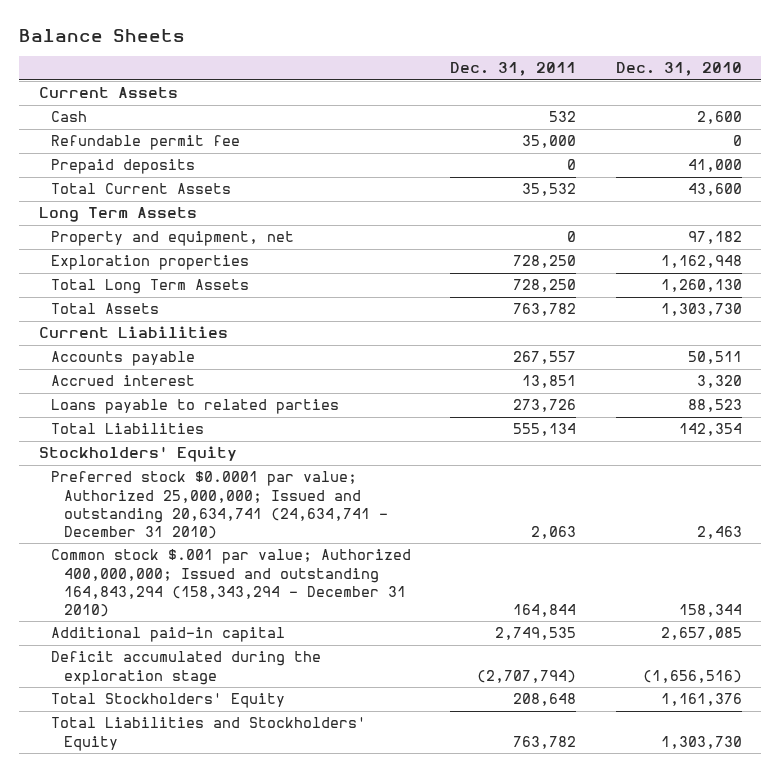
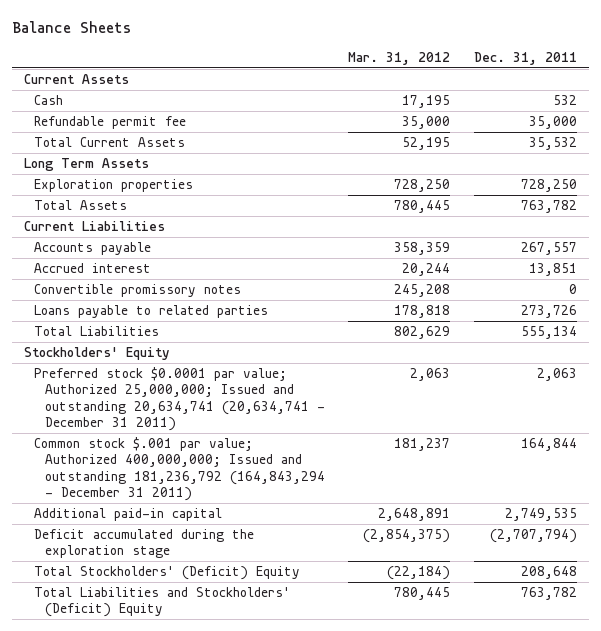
[615,62,742,77] Dec. 31, 2010 -> none
none -> [348,51,451,65] Mar. 31, 2012
[51,159,196,175] Prepaid deposits -> none
[51,231,295,247] Property and equipment, net -> none
[51,279,250,295] Total Long Term Assets -> none
none -> [34,284,242,298] Convertible promissory notes
[51,471,388,539] Preferred stock $0.0001 par value; Authorized 25,000,000; Issued and outstanding 20,634,741 (24,634,741 - December 31 2010) -> [34,367,325,431] Preferred stock $0.0001 par value; Authorized 25,000,000; Issued and outstanding 20,634,741 (20,634,741 - December 31 2011)
[51,549,412,617] Common stock $.001 par value; Authorized 400,000,000; Issued and outstanding 164,843,294 (158,343,294 - December 31 2010) -> [34,437,325,501] Common stock $.001 par value; Authorized 400,000,000; Issued and outstanding 181,236,792 (164,843,294 - December 31 2011)
[51,693,286,709] Total Stockholders' Equity -> [34,566,301,581] Total Stockholders' (Deficit) Equity
[51,717,367,751] Total Liabilities and Stockholders' Equity -> [34,587,291,618] Total Liabilities and Stockholders' (Deficit) Equity

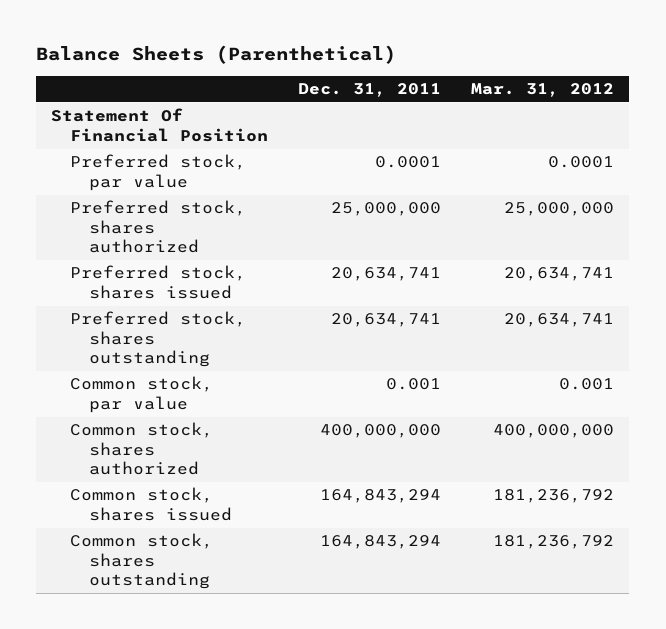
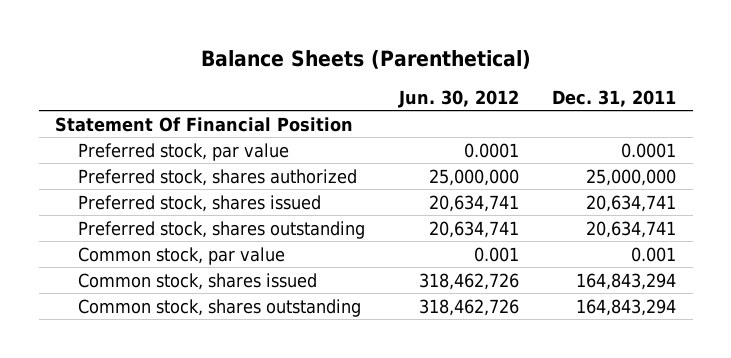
[471,83,615,98] Mar. 31, 2012 -> none
none -> [397,89,519,108] Jun. 30, 2012
[70,422,214,476] Common stock, shares authorized -> none

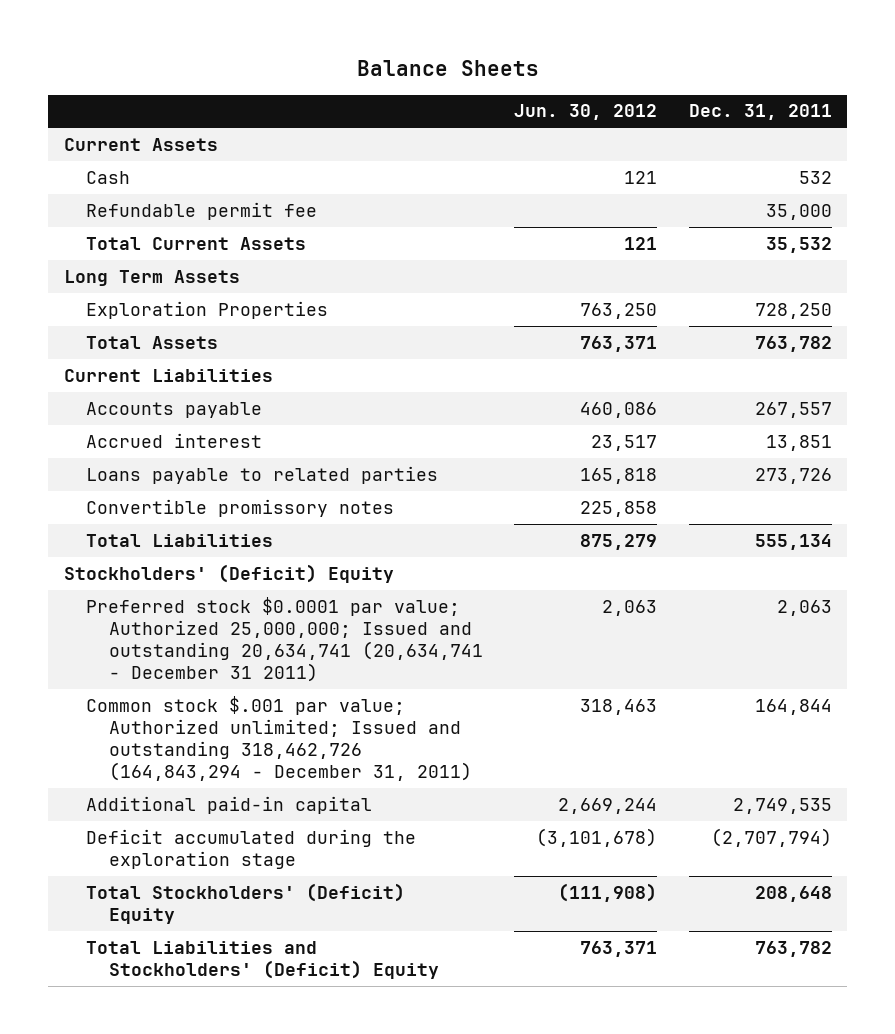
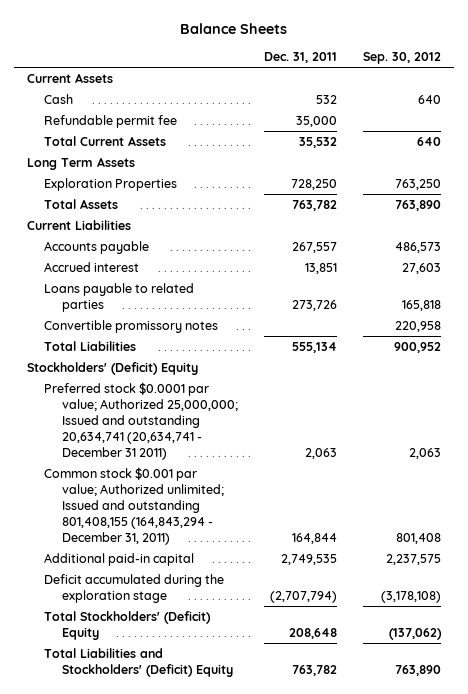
[514,104,658,121] Jun. 30, 2012 -> none
none -> [363,52,442,65] Sep. 30, 2012
[86,695,473,781] Common stock $.001 par value; Authorized unlimited; Issued and outstanding 318,462,726 (164,843,294 - December 31, 2011) -> [44,467,224,545] Common stock $0.001 par value; Authorized unlimited; Issued and outstanding 801,408,155 (164,843,294 - December 31, 2011)

